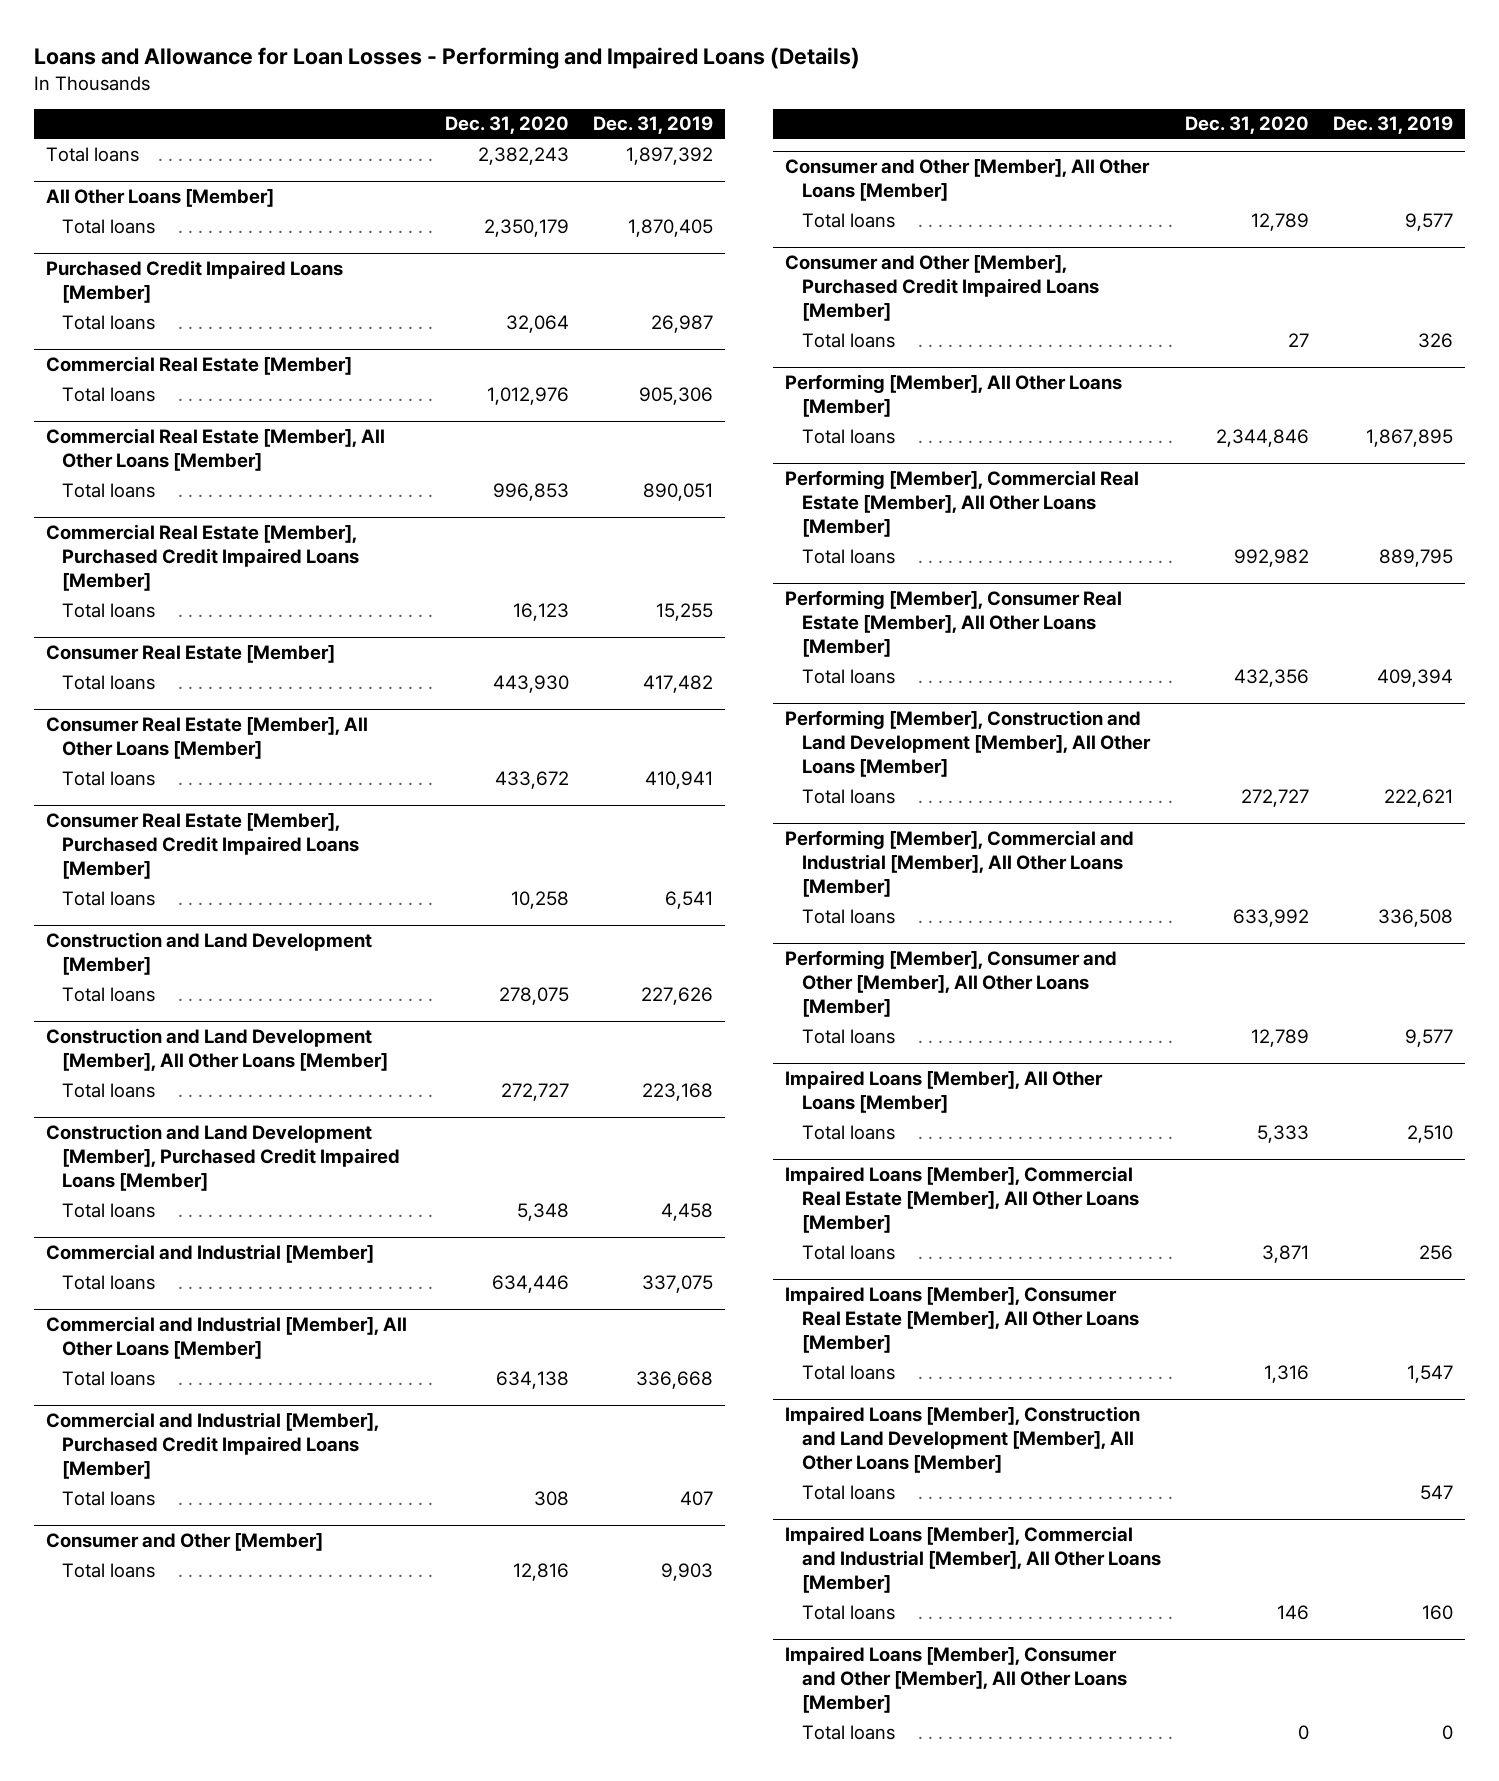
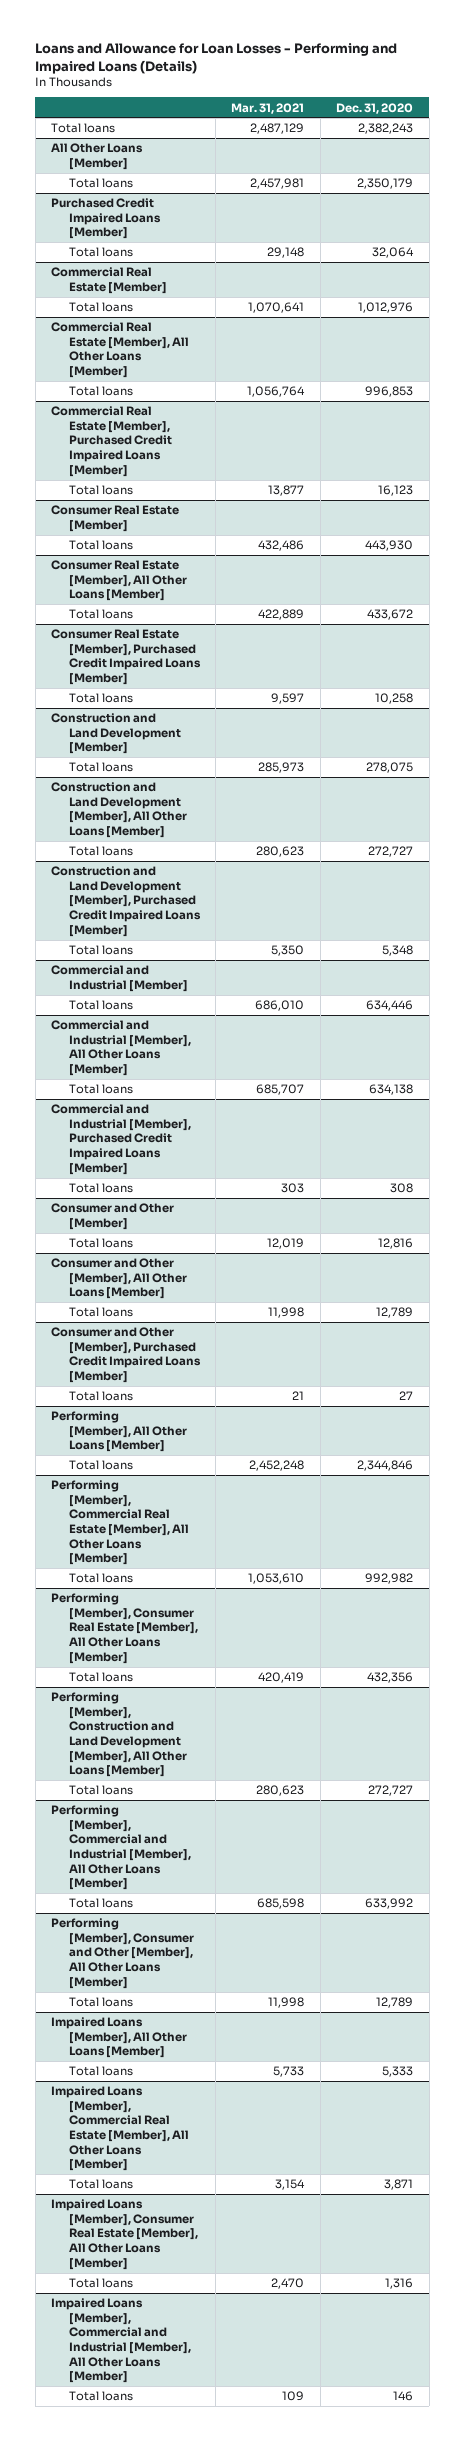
[593,116,714,135] Dec. 31, 2019 -> none
none -> [231,102,305,114] Mar. 31, 2021
[785,1405,1141,1474] Impaired Loans [Member], Construction and Land Development [Member], All Other Loans [Member] -> none
[801,1484,895,1500] Total loans -> none
[785,1645,1127,1714] Impaired Loans [Member], Consumer and Other [Member], All Other Loans [Member] -> none
[801,1724,895,1740] Total loans -> none

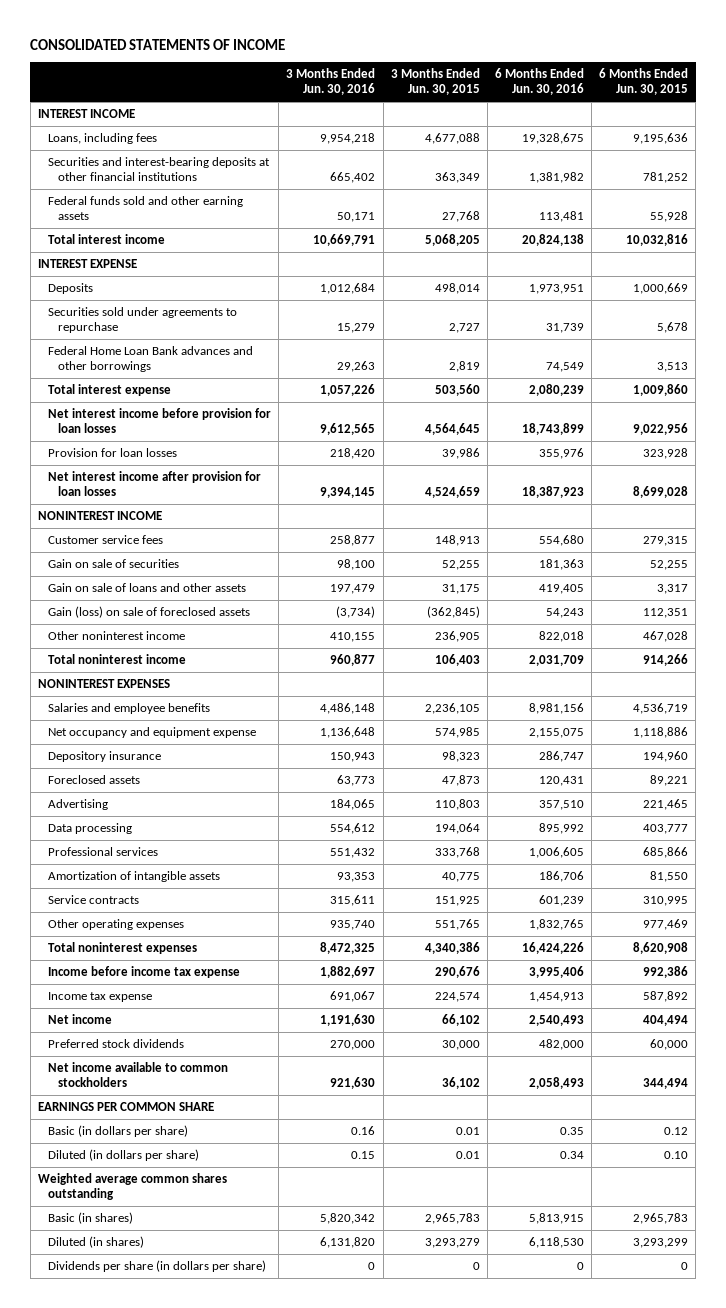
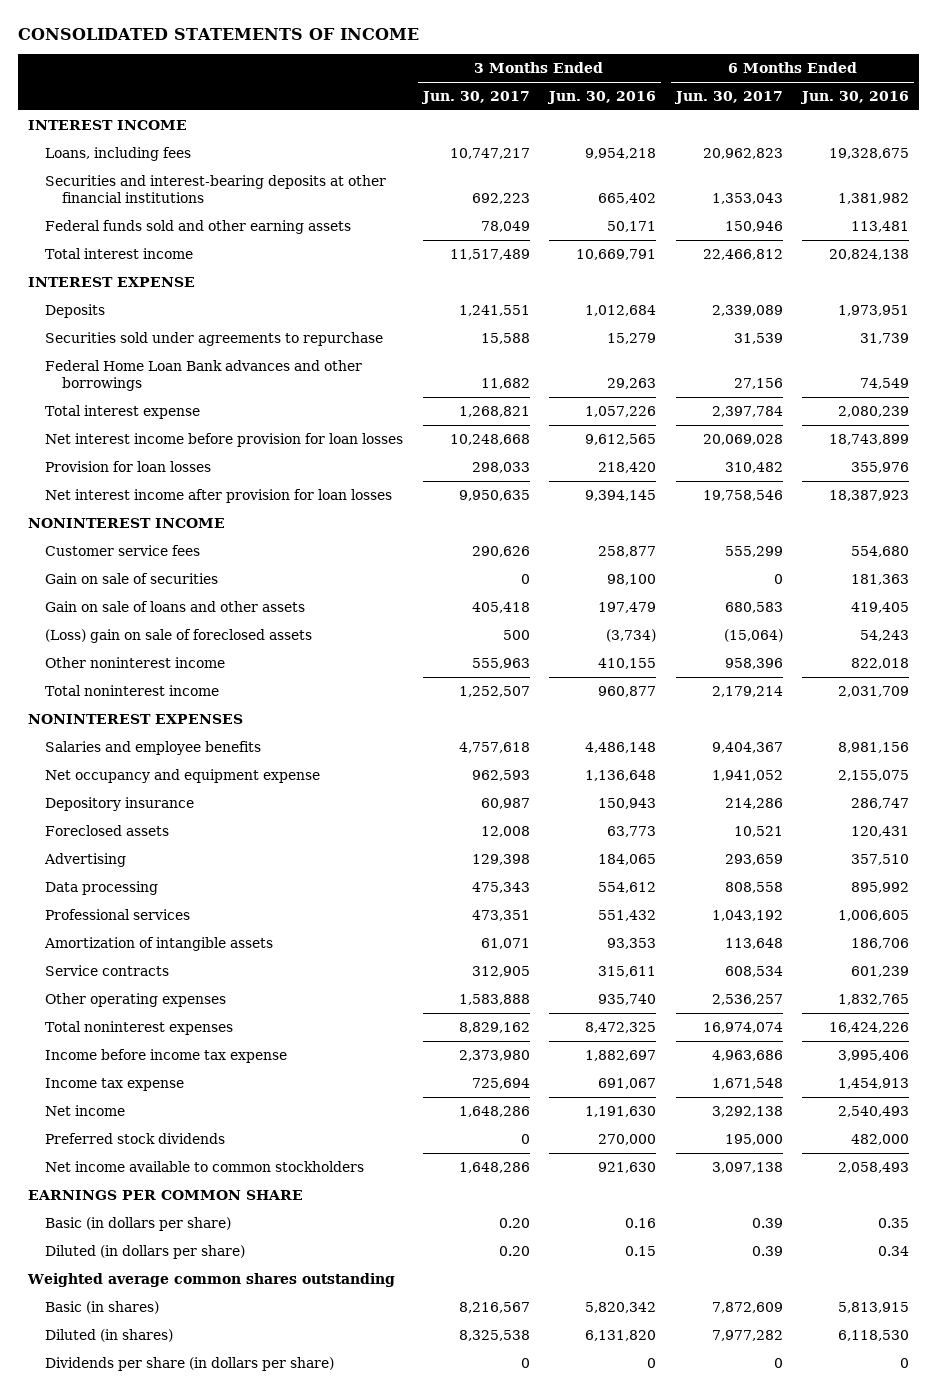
[390,68,480,96] 3 Months Ended Jun. 30, 2015 -> none
[599,68,689,96] 6 Months Ended Jun. 30, 2015 -> none
none -> [420,91,530,105] Jun. 30, 2017
none -> [673,91,783,105] Jun. 30, 2017
[48,606,251,619] Gain (loss) on sale of foreclosed assets -> [45,628,313,643] (Loss) gain on sale of foreclosed assets

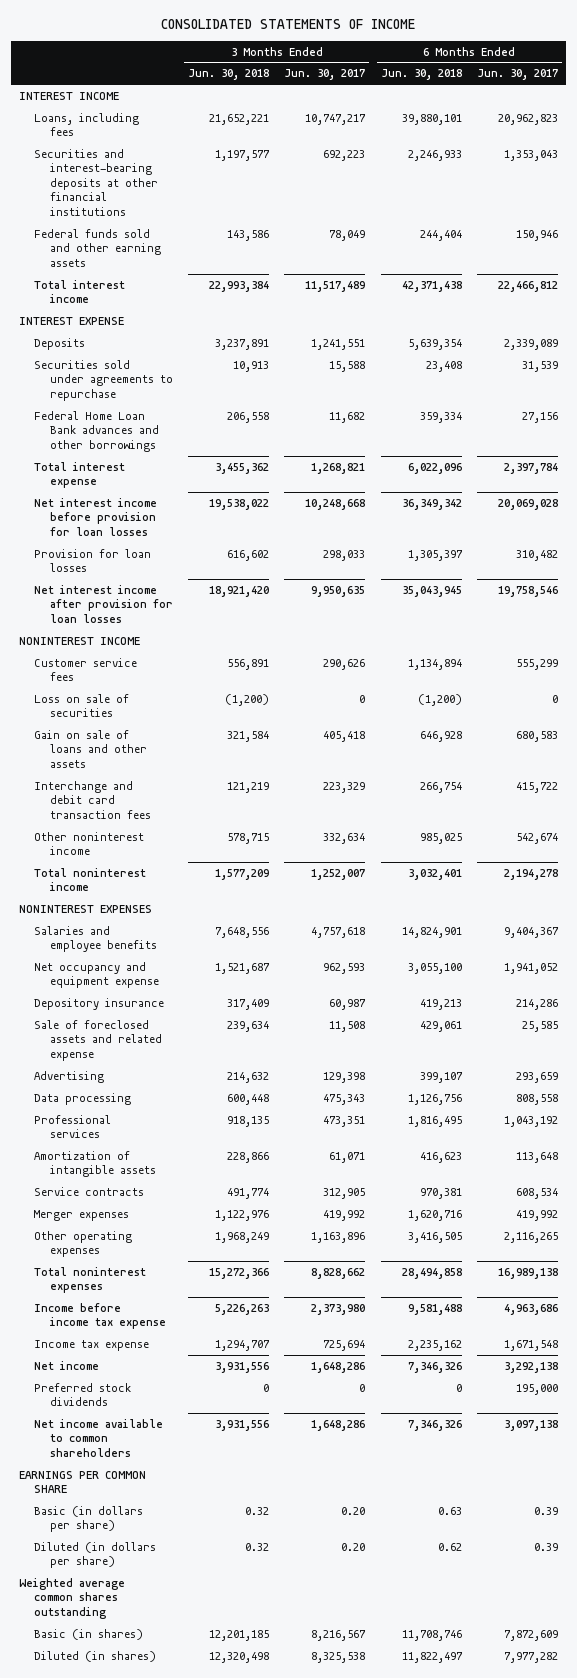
[547,91,657,105] Jun. 30, 2016 -> none
[800,91,910,105] Jun. 30, 2016 -> none
none -> [188,69,270,81] Jun. 30, 2018
none -> [380,69,462,81] Jun. 30, 2018
[45,572,219,584] Gain on sale of securities -> [34,693,130,718] Loss on sale of securities
[45,628,313,643] (Loss) gain on sale of foreclosed assets -> none
none -> [34,780,151,819] Interchange and debit card transaction fees
[471,657,530,669] 555,963 -> [323,832,366,844] 332,634
[724,657,783,669] 958,396 -> [515,832,558,844] 542,674
[458,685,530,697] 1,252,507 -> [311,868,366,880] 1,252,007
[711,685,783,697] 2,179,214 -> [503,868,558,880] 2,194,278
[45,824,170,836] Foreclosed assets -> [34,1019,162,1061] Sale of foreclosed assets and related expense
[480,825,530,837] 12,008 -> [329,1020,366,1032] 11,508
[733,825,783,837] 10,521 -> [521,1020,558,1032] 25,585
none -> [34,1209,130,1221] Merger expenses
[458,993,530,1005] 1,583,888 -> [311,1231,366,1243] 1,163,896
[711,993,783,1005] 2,536,257 -> [503,1231,558,1243] 2,116,265
[458,1021,530,1033] 8,829,162 -> [311,1267,366,1279] 8,828,662
[702,1021,783,1033] 16,974,074 -> [497,1267,558,1279] 16,989,138
[45,1160,365,1172] Net income available to common stockholders -> [34,1418,164,1457] Net income available to common shareholders
[45,1356,335,1371] Dividends per share (in dollars per share) -> none

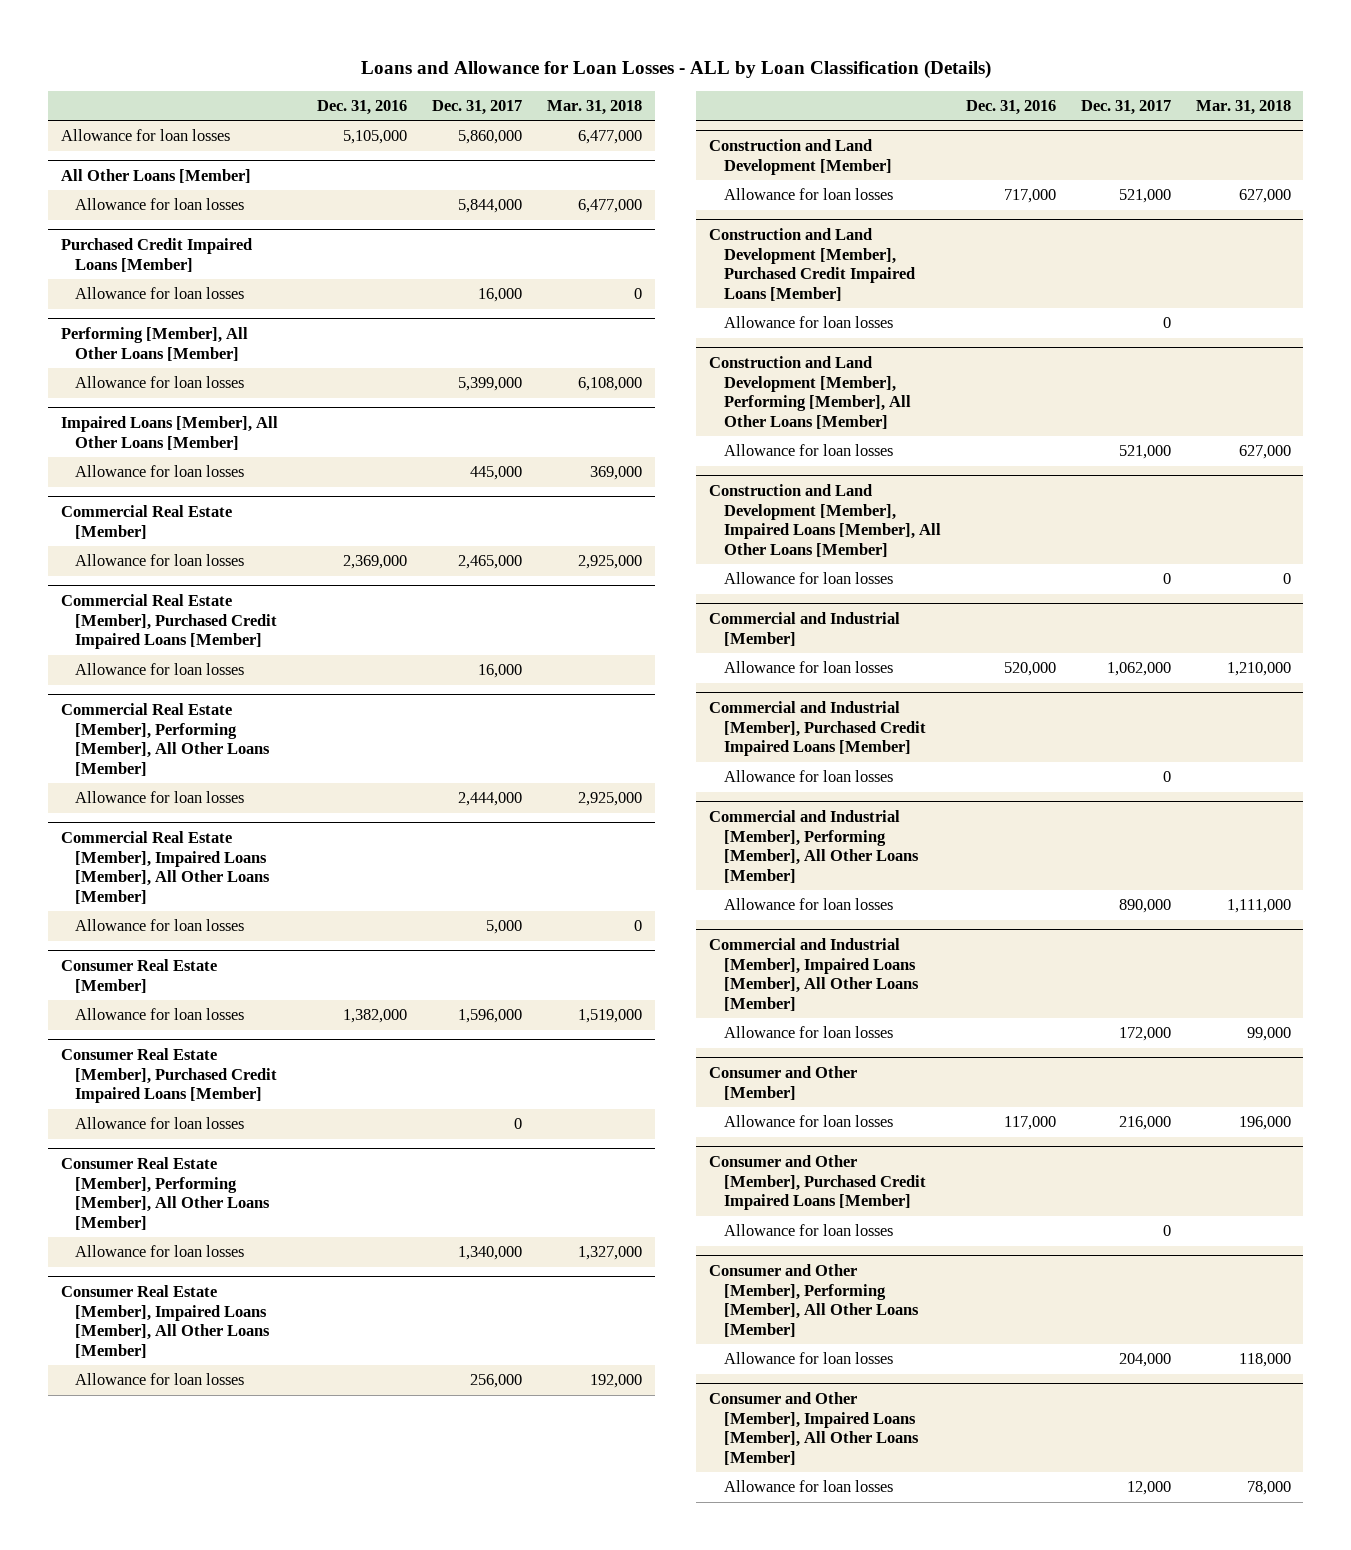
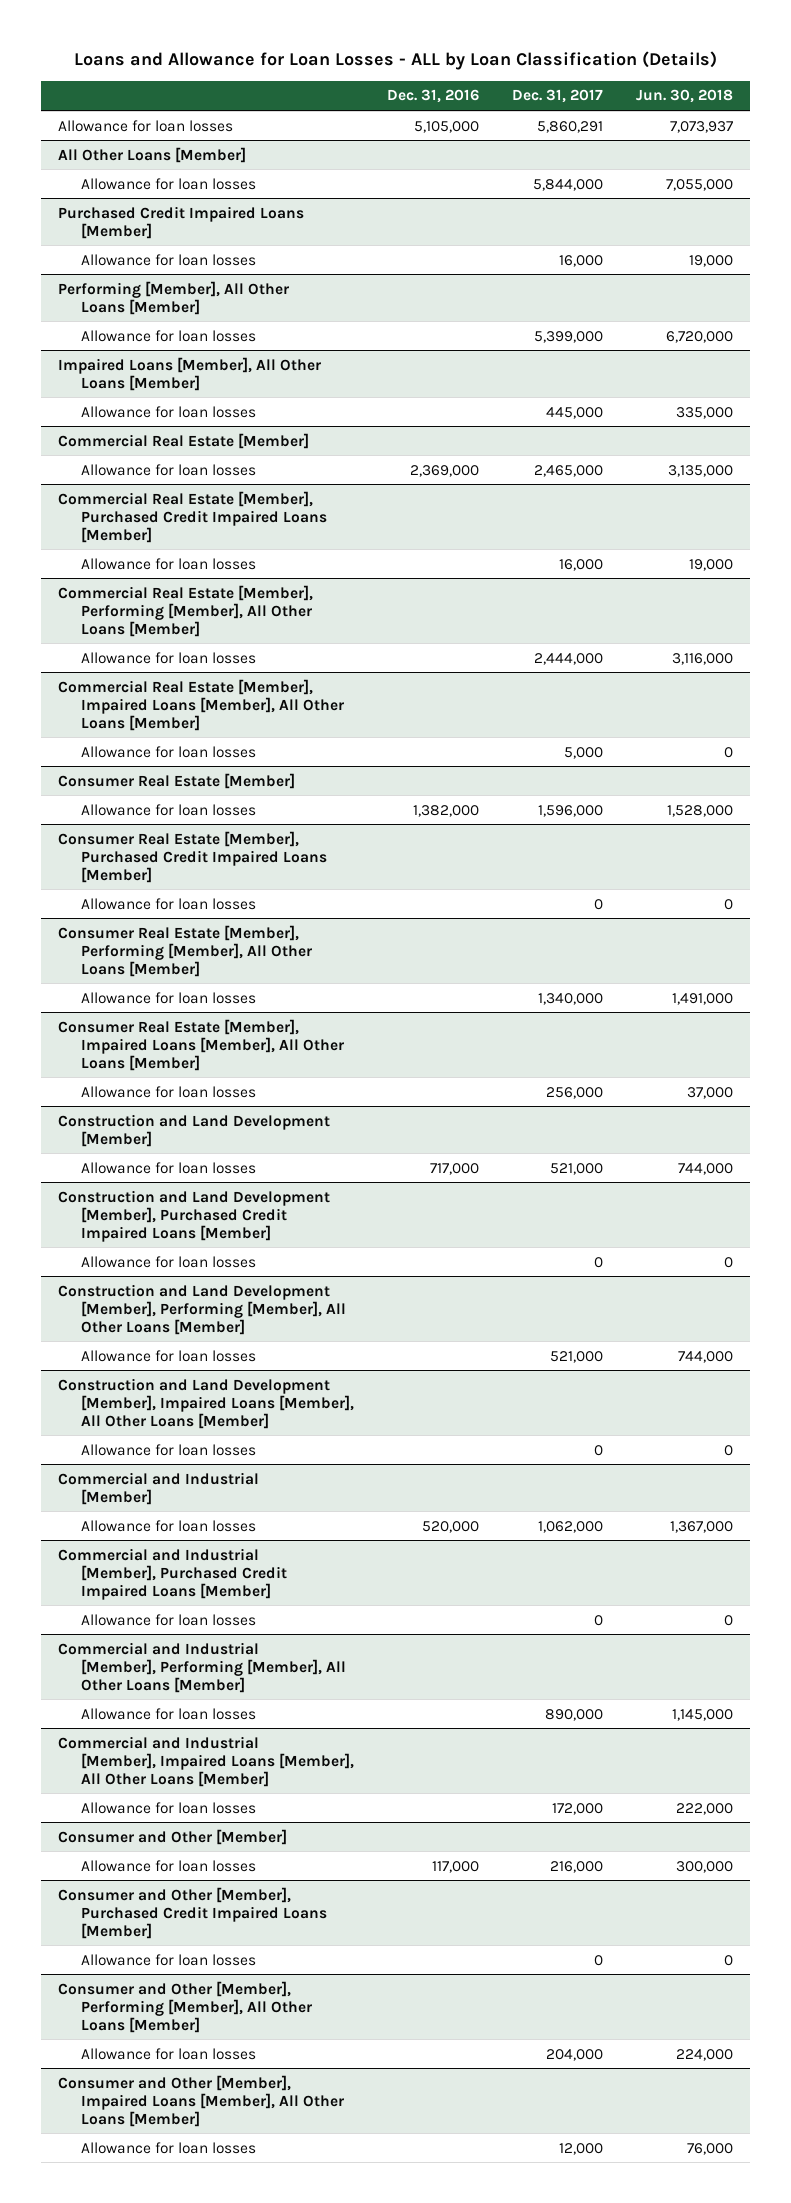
[547,99,643,115] Mar. 31, 2018 -> none
none -> [636,89,734,104] Jun. 30, 2018
[458,130,523,145] 5,860,000 -> [537,120,604,133] 5,860,291

